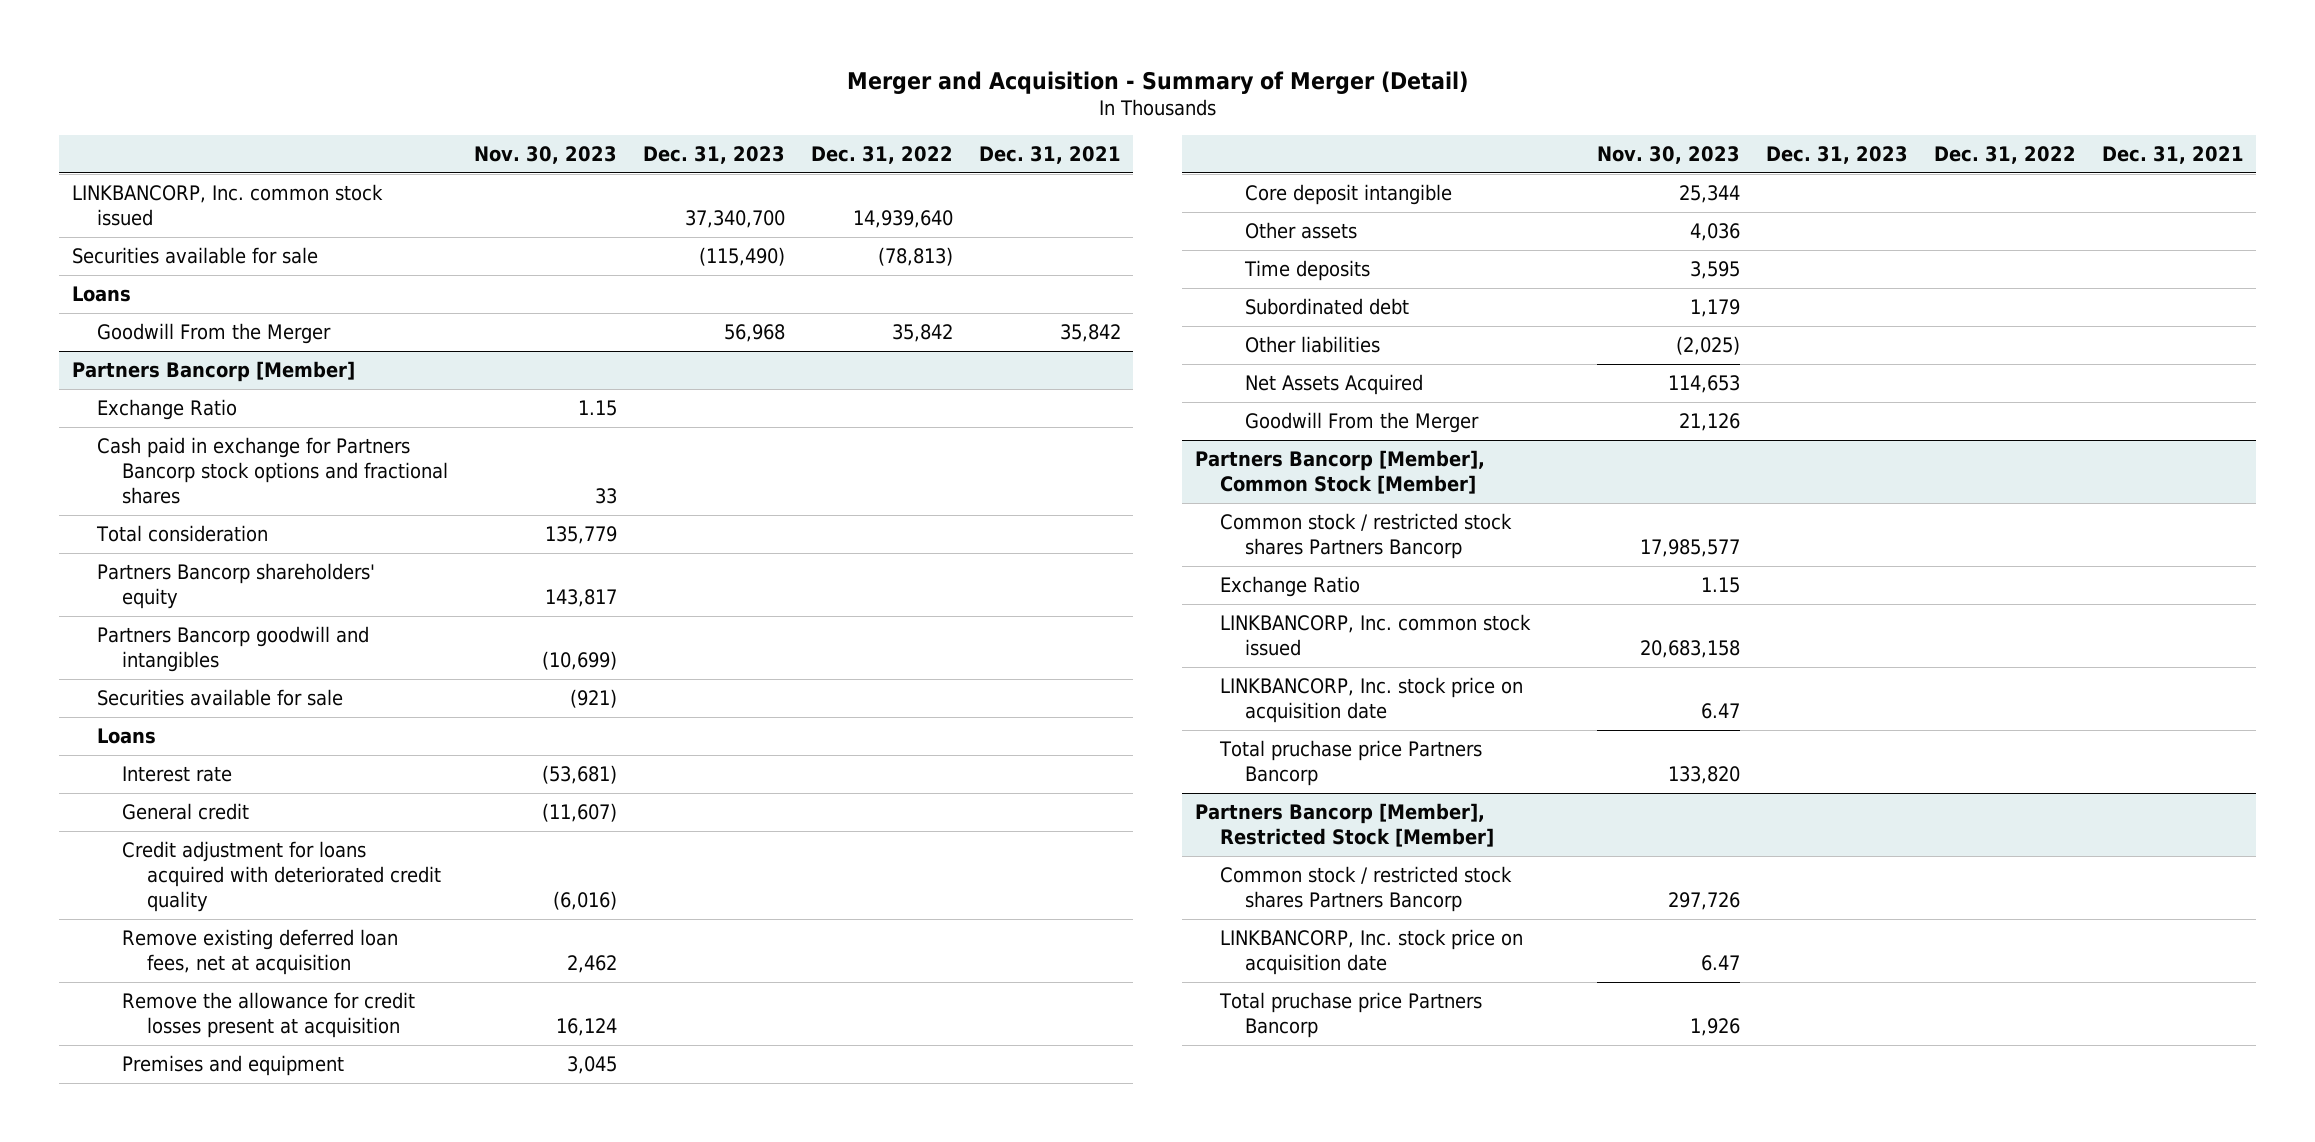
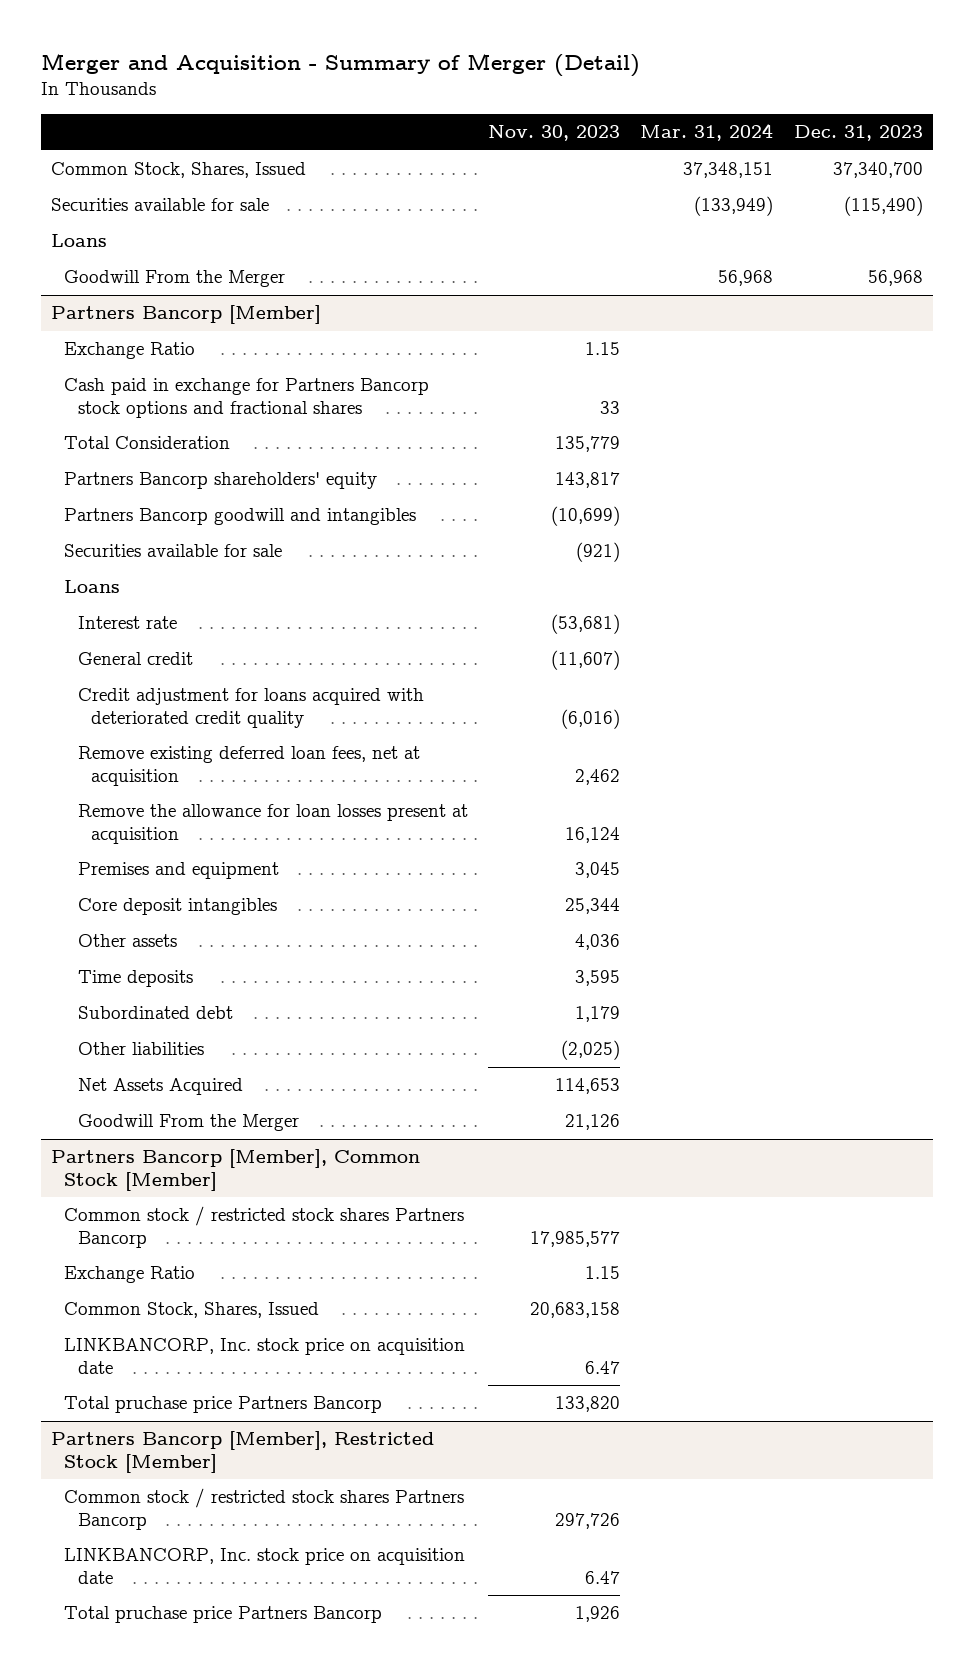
[810,145,953,164] Dec. 31, 2022 -> none
[978,145,1121,164] Dec. 31, 2021 -> none
none -> [640,123,774,142] Mar. 31, 2024
[71,184,383,227] LINKBANCORP, Inc. common stock issued -> [51,162,307,179] Common Stock, Shares, Issued
[96,525,269,543] Total consideration -> [64,436,231,450] Total Consideration
[122,992,416,1039] Remove the allowance for credit losses present at acquisition -> [77,804,468,844] Remove the allowance for loan losses present at acquisition
[1245,184,1453,206] Core deposit intangible -> [77,898,277,916] Core deposit intangibles
[1220,614,1532,657] LINKBANCORP, Inc. common stock issued -> [64,1302,320,1319] Common Stock, Shares, Issued

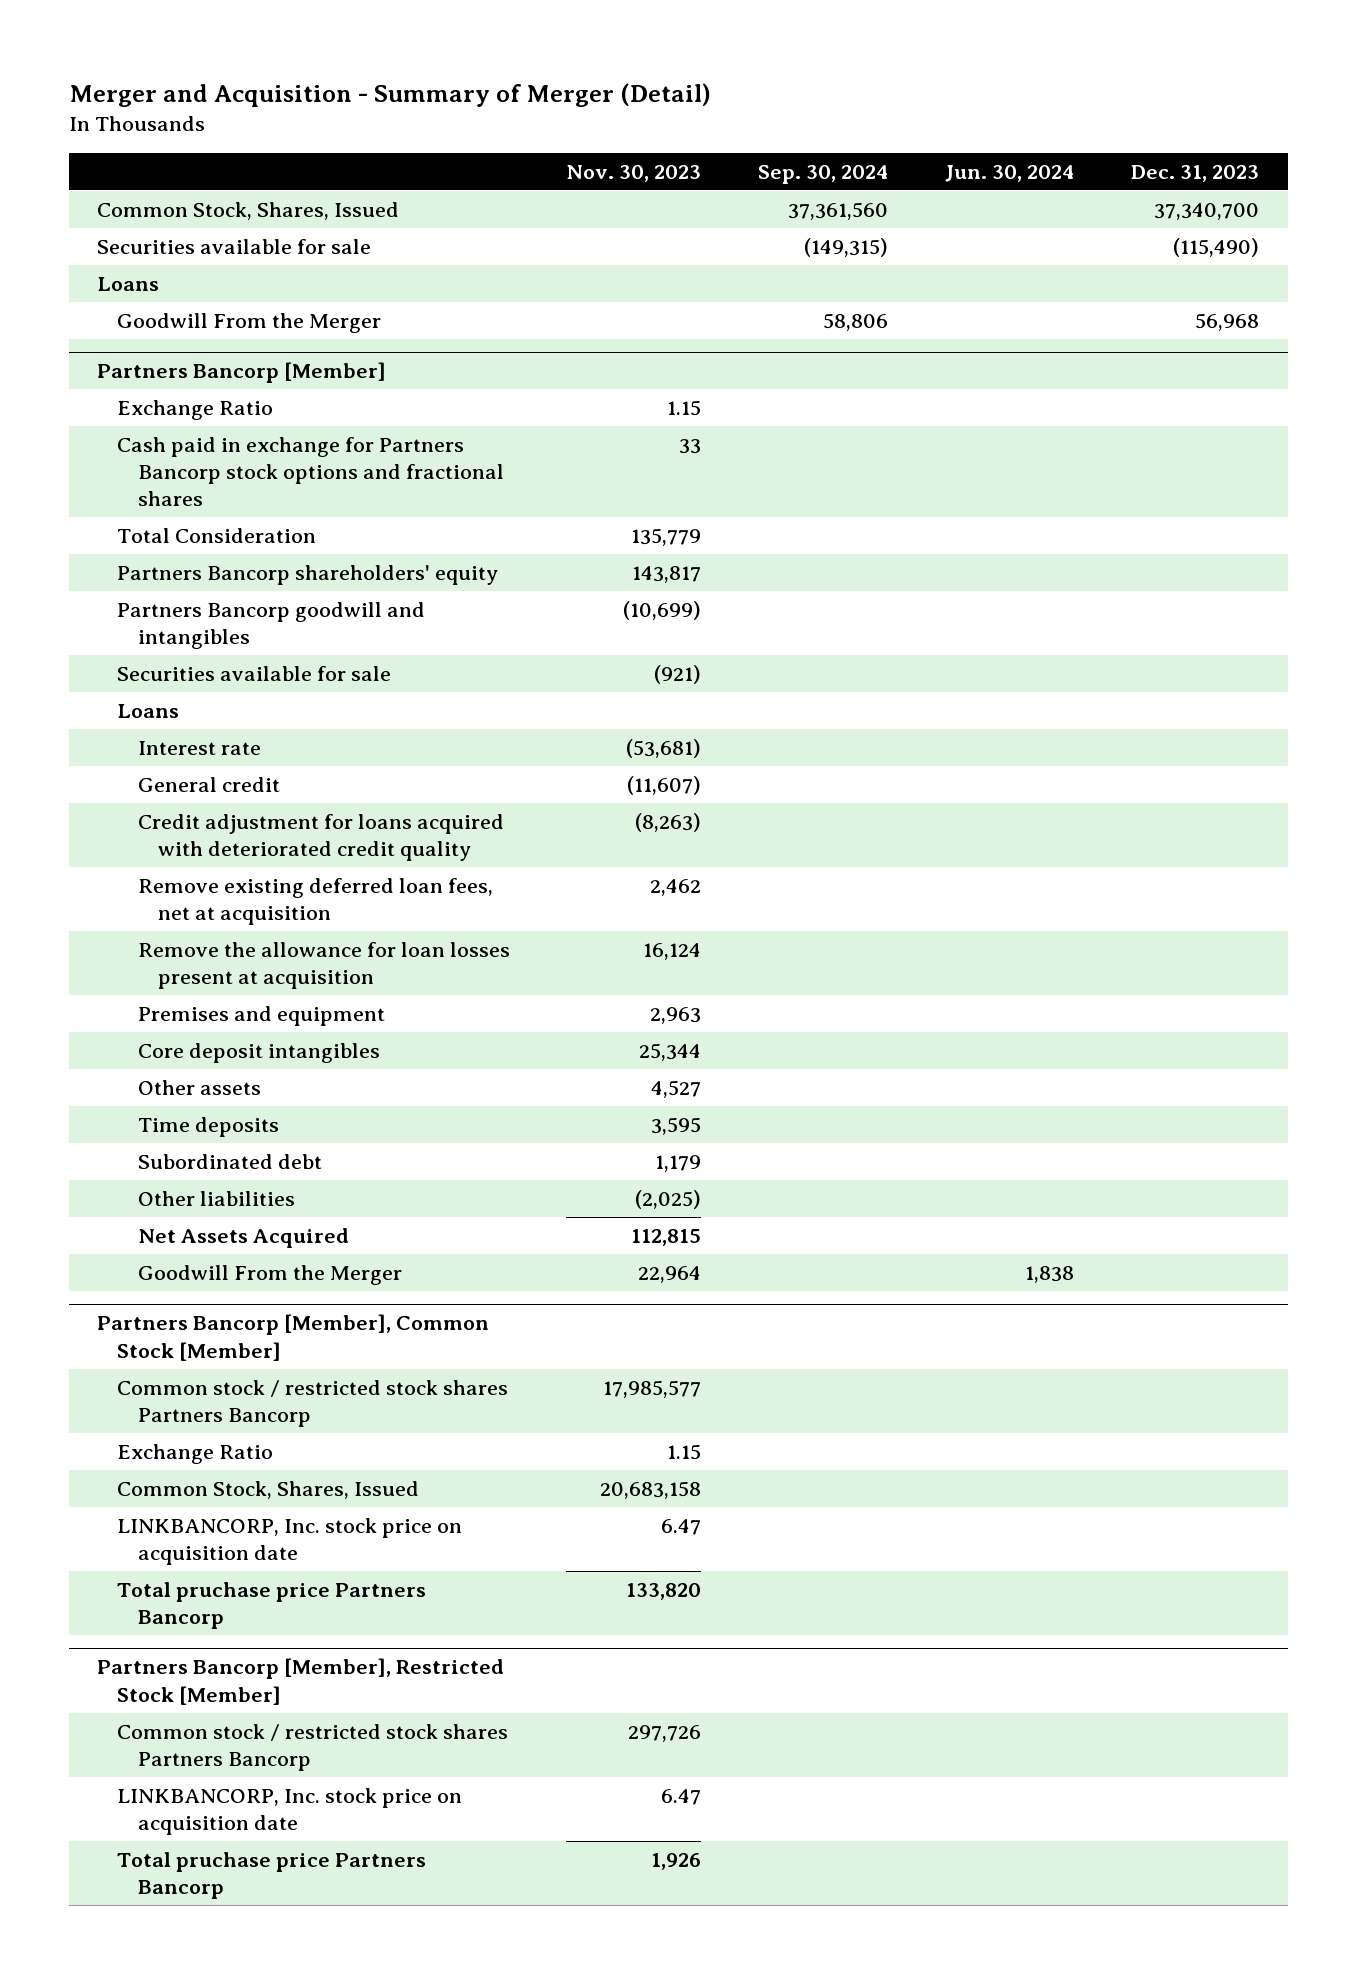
[640,123,774,142] Mar. 31, 2024 -> none
none -> [758,164,889,184] Sep. 30, 2024
none -> [945,164,1075,182] Jun. 30, 2024
[561,708,621,729] (6,016) -> [635,812,702,832] (8,263)
[575,862,621,879] 3,045 -> [650,1006,702,1024] 2,963
[575,934,621,951] 4,036 -> [651,1079,702,1098] 4,527
[555,1078,621,1095] 114,653 -> [631,1228,702,1246] 112,815
[565,1114,621,1131] 21,126 -> [638,1265,702,1283] 22,964

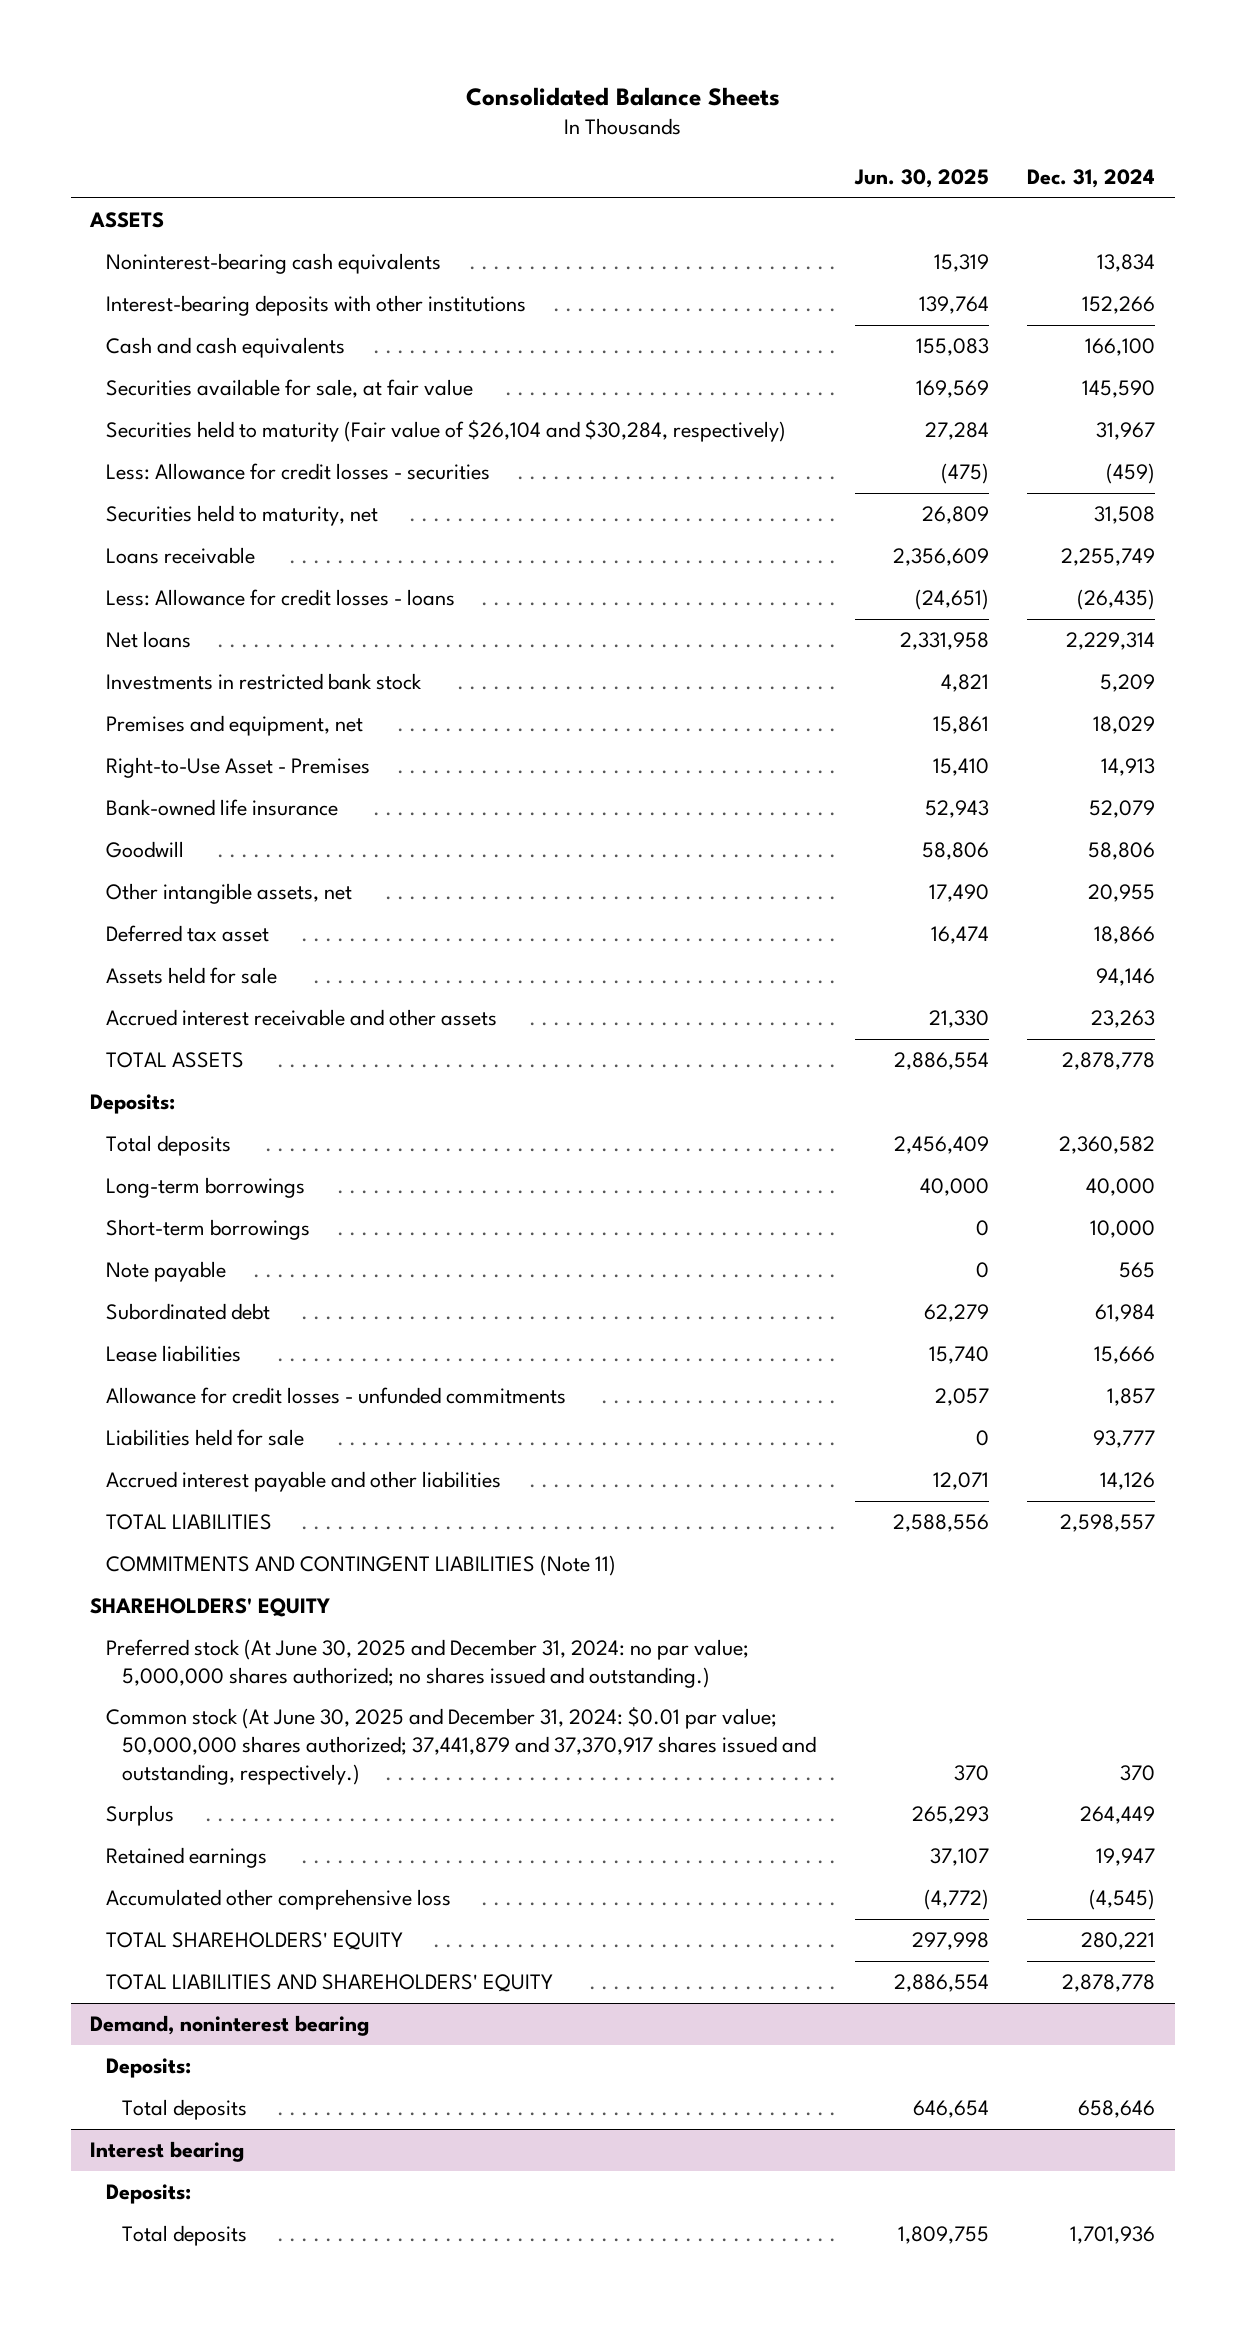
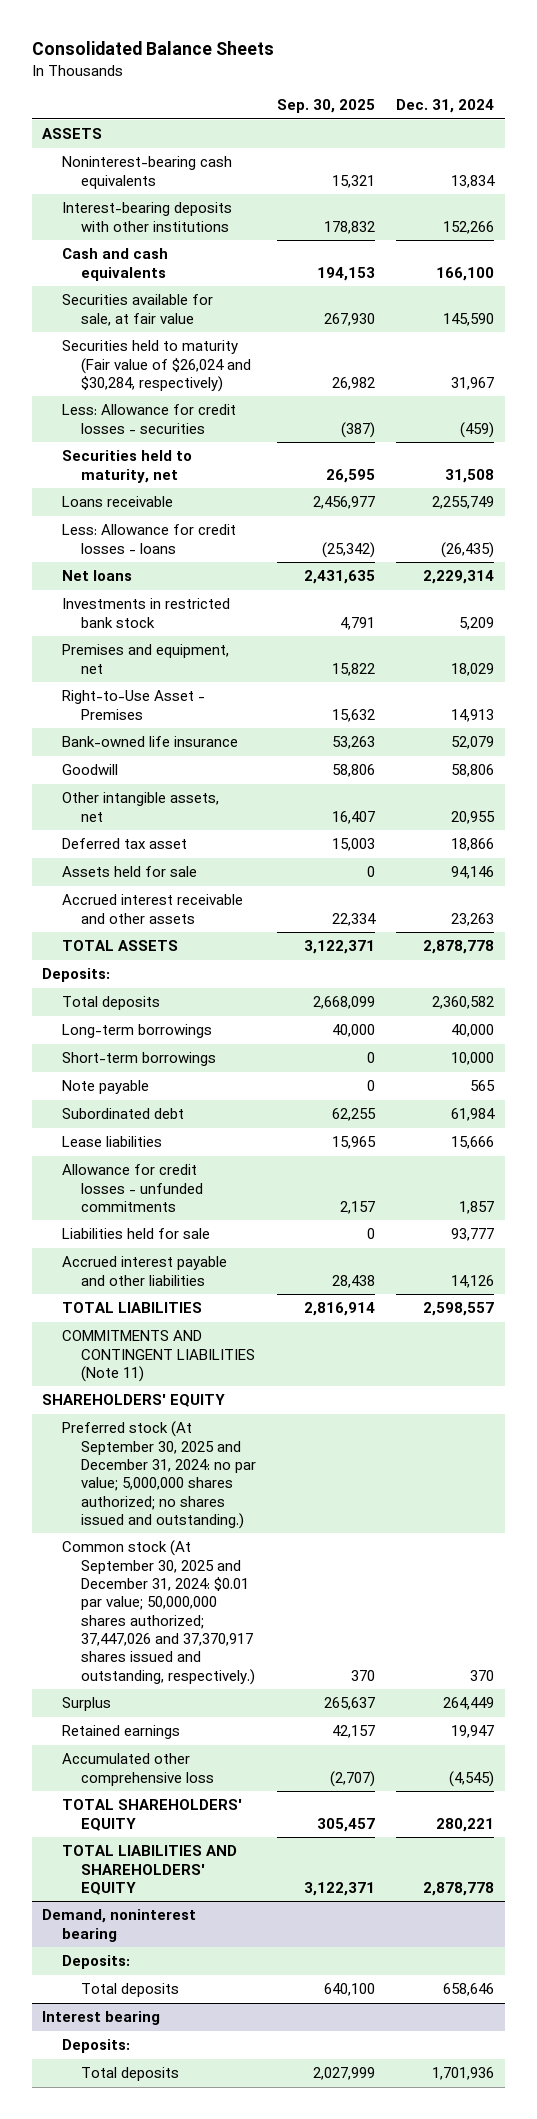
[853,169,989,189] Jun. 30, 2025 -> none
none -> [277,99,376,114] Sep. 30, 2025
[106,420,787,443] Securities held to maturity (Fair value of $26,104 and $30,284, respectively) -> [61,340,251,392] Securities held to maturity (Fair value of $26,024 and $30,284, respectively)
[106,1639,750,1688] Preferred stock (At June 30, 2025 and December 31, 2024: no par value; 5,000,000 shares authorized; no shares issued and outstanding.) -> [61,1421,256,1529] Preferred stock (At September 30, 2025 and December 31, 2024: no par value; 5,000,000 shares authorized; no shares issued and outstanding.)
[106,1707,817,1785] Common stock (At June 30, 2025 and December 31, 2024: $0.01 par value; 50,000,000 shares authorized; 37,441,879 and 37,370,917 shares issued and outstanding, respectively.) -> [61,1540,255,1685] Common stock (At September 30, 2025 and December 31, 2024: $0.01 par value; 50,000,000 shares authorized; 37,447,026 and 37,370,917 shares issued and outstanding, respectively.)

